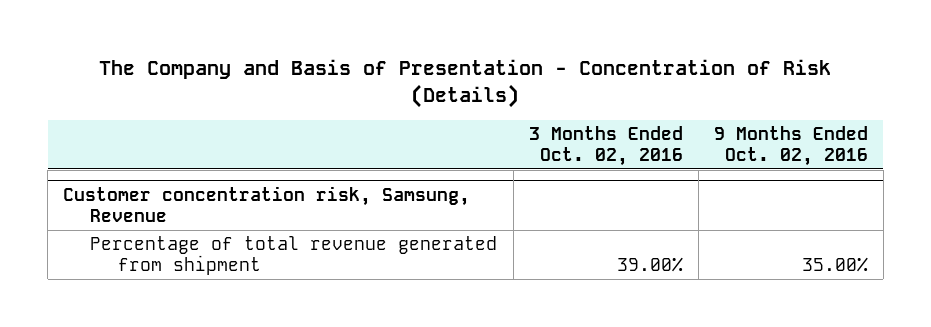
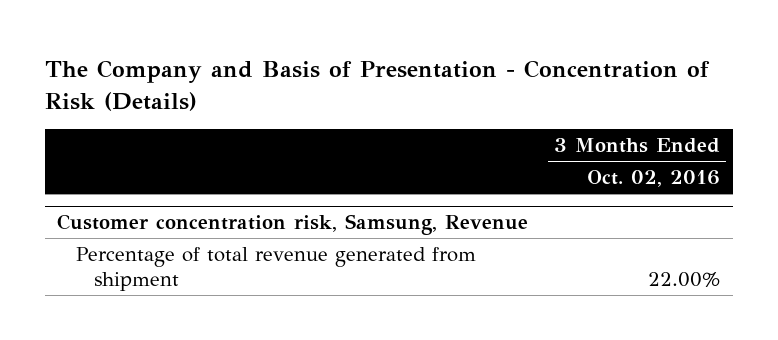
[713,125,868,166] 9 Months Ended Oct. 02, 2016 -> none
[616,257,683,273] 39.00% -> [648,271,721,287] 22.00%

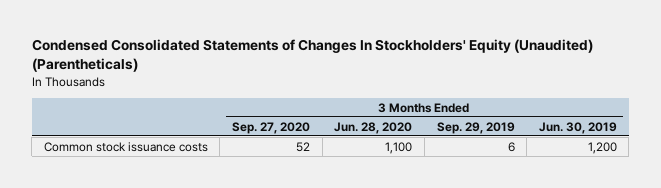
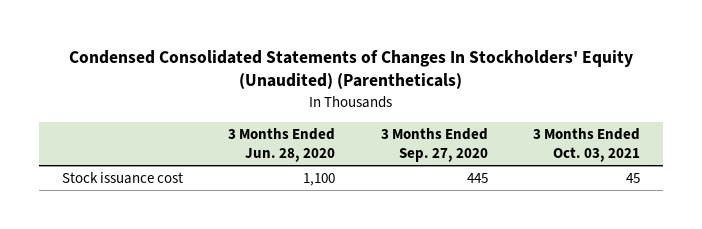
[436,121,515,134] Sep. 29, 2019 -> none
[538,121,617,134] Jun. 30, 2019 -> none
none -> [532,128,640,163] 3 Months Ended Oct. 03, 2021
[43,141,208,152] Common stock issuance costs -> [61,172,183,185] Stock issuance cost
[296,141,311,152] 52 -> [466,173,488,184] 445

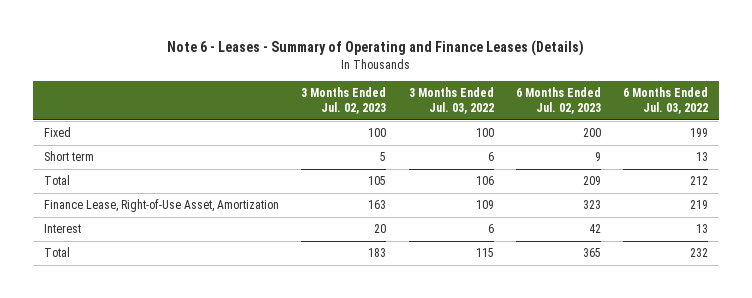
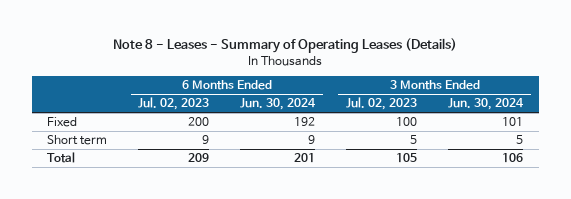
[167,40,585,57] Note 6 - Leases - Summary of Operating and Finance Leases (Details) -> [113,38,458,54] Note 8 - Leases - Summary of Operating Leases (Details)
[408,87,494,115] 3 Months Ended Jul. 03, 2022 -> none
[622,87,708,115] 6 Months Ended Jul. 03, 2022 -> none
none -> [240,98,317,111] Jun. 30, 2024
none -> [448,98,525,111] Jun. 30, 2024
[44,199,280,213] Finance Lease, Right-of-Use Asset, Amortization -> none
[44,224,82,234] Interest -> none
[44,247,71,258] Total -> none

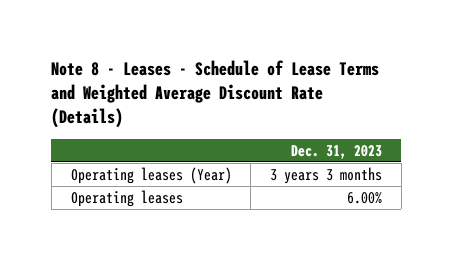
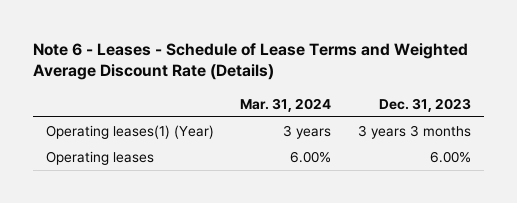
[51,60,380,129] Note 8 - Leases - Schedule of Lease Terms and Weighted Average Discount Rate (Details) -> [32,42,468,81] Note 6 - Leases - Schedule of Lease Terms and Weighted Average Discount Rate (Details)
none -> [240,97,332,112] Mar. 31, 2024
[70,166,232,184] Operating leases (Year) -> [46,125,215,140] Operating leases(1) (Year)

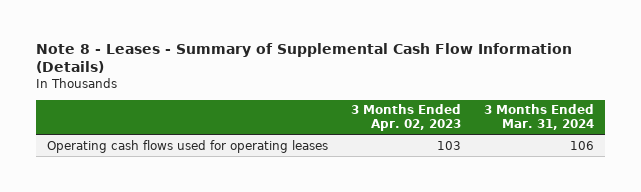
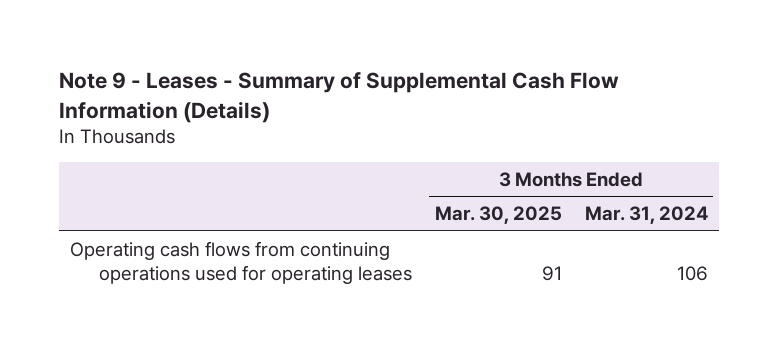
[35,42,572,74] Note 8 - Leases - Summary of Supplemental Cash Flow Information (Details) -> [59,72,620,123] Note 9 - Leases - Summary of Supplemental Cash Flow Information (Details)
[350,104,461,131] 3 Months Ended Apr. 02, 2023 -> none
none -> [435,206,563,225] Mar. 30, 2025
[47,139,329,153] Operating cash flows used for operating leases -> [70,240,413,284] Operating cash flows from continuing operations used for operating leases

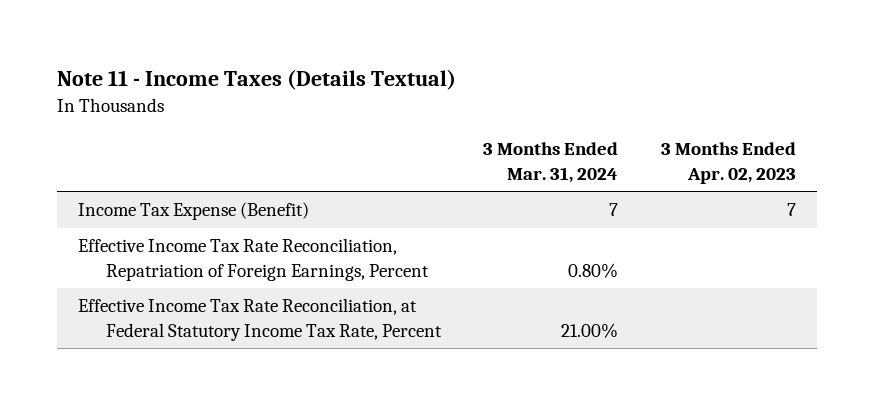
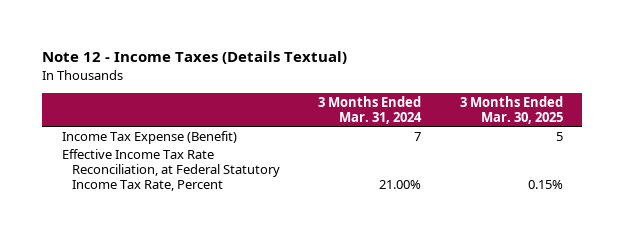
[56,69,456,91] Note 11 - Income Taxes (Details Textual) -> [42,51,348,65] Note 12 - Income Taxes (Details Textual)
[660,142,796,185] 3 Months Ended Apr. 02, 2023 -> none
none -> [459,95,563,124] 3 Months Ended Mar. 30, 2025
[77,238,430,282] Effective Income Tax Rate Reconciliation, Repatriation of Foreign Earnings, Percent -> none

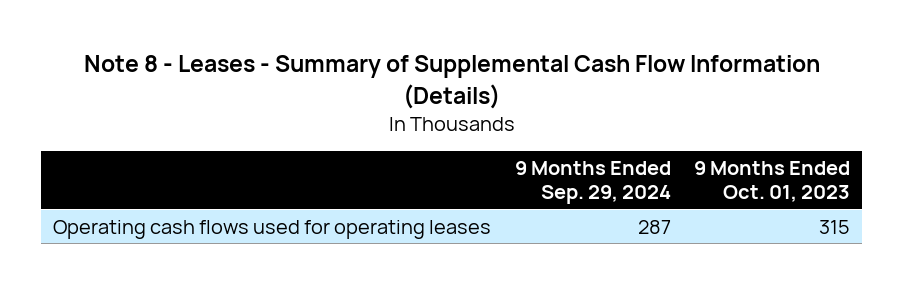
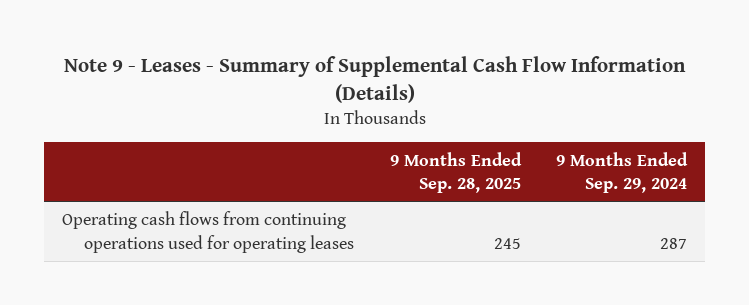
[83,55,820,109] Note 8 - Leases - Summary of Supplemental Cash Flow Information (Details) -> [63,56,686,104] Note 9 - Leases - Summary of Supplemental Cash Flow Information (Details)
[694,161,851,203] 9 Months Ended Oct. 01, 2023 -> none
none -> [389,151,522,194] 9 Months Ended Sep. 28, 2025
[52,220,491,240] Operating cash flows used for operating leases -> [61,211,355,253] Operating cash flows from continuing operations used for operating leases

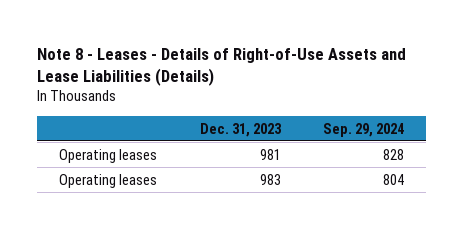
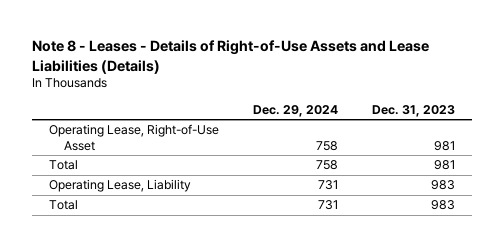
[323,122,405,137] Sep. 29, 2024 -> none
none -> [253,104,339,117] Dec. 29, 2024
[58,148,157,163] Operating leases -> [49,124,220,151] Operating Lease, Right-of-Use Asset
none -> [49,160,79,171] Total
[58,173,157,188] Operating leases -> [49,179,192,193] Operating Lease, Liability
none -> [49,200,79,211] Total

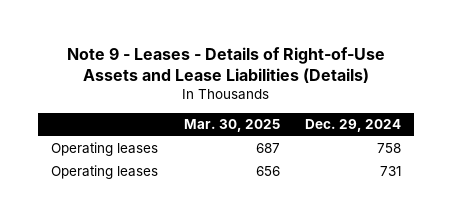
[31,40,429,74] Note 8 - Leases - Details of Right-of-Use Assets and Lease Liabilities (Details) -> [67,46,386,83] Note 9 - Leases - Details of Right-of-Use Assets and Lease Liabilities (Details)
[372,104,456,117] Dec. 31, 2023 -> none
none -> [183,119,280,133] Mar. 30, 2025
[49,160,79,171] Total -> none
[49,200,79,211] Total -> none
[49,124,220,151] Operating Lease, Right-of-Use Asset -> [51,142,159,157] Operating leases
[49,179,192,193] Operating Lease, Liability -> [51,165,159,180] Operating leases

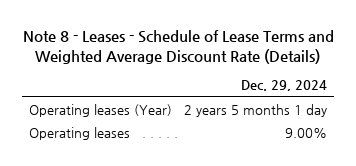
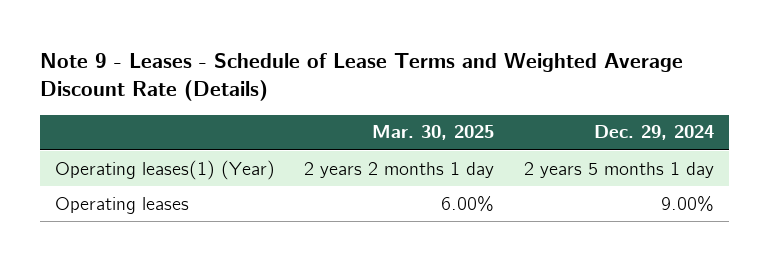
[23,30,335,64] Note 8 - Leases - Schedule of Lease Terms and Weighted Average Discount Rate (Details) -> [39,53,683,102] Note 9 - Leases - Schedule of Lease Terms and Weighted Average Discount Rate (Details)
none -> [372,125,495,141] Mar. 30, 2025
[28,104,172,118] Operating leases (Year) -> [54,159,275,180] Operating leases(1) (Year)

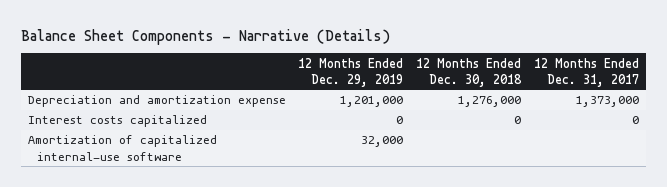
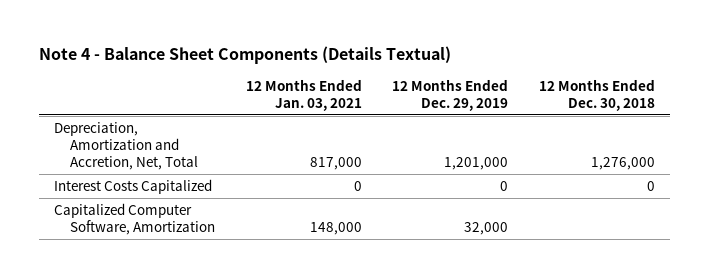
[21,28,391,45] Balance Sheet Components - Narrative (Details) -> [39,46,452,65] Note 4 - Balance Sheet Components (Details Textual)
[534,57,640,87] 12 Months Ended Dec. 31, 2017 -> none
none -> [245,79,362,111] 12 Months Ended Jan. 03, 2021
[27,135,217,161] Amortization of capitalized internal-use software -> none
[27,95,286,108] Depreciation and amortization expense -> [54,121,199,170] Depreciation, Amortization and Accretion, Net, Total
[27,115,207,128] Interest costs capitalized -> [54,178,213,194] Interest Costs Capitalized
none -> [54,202,216,235] Capitalized Computer Software, Amortization

